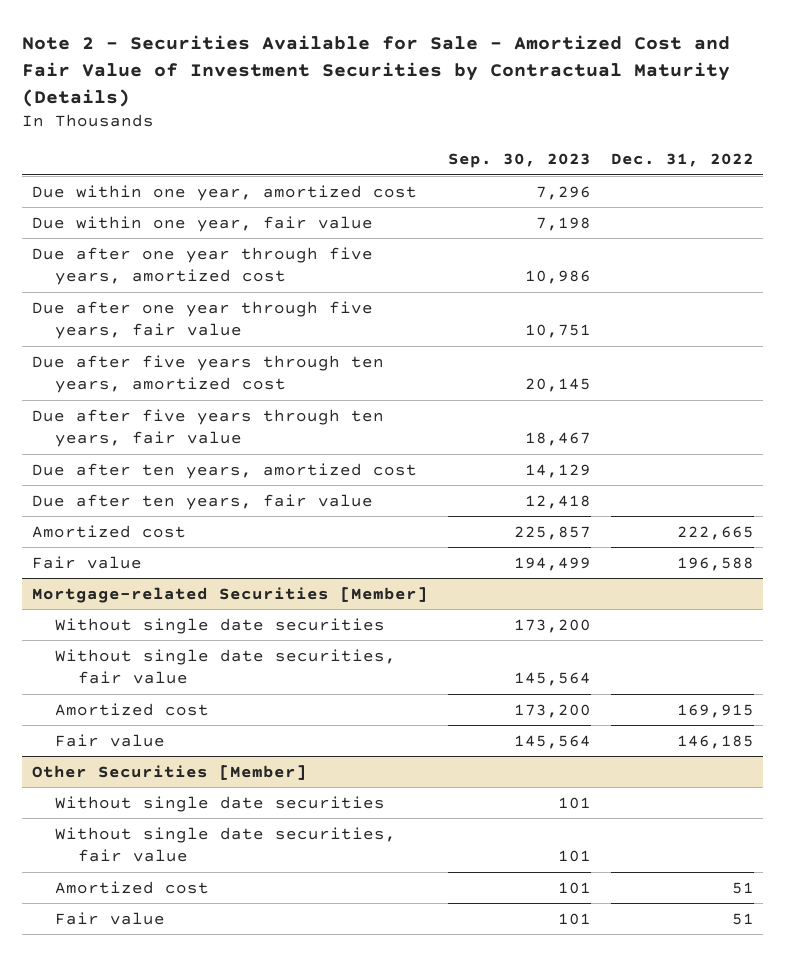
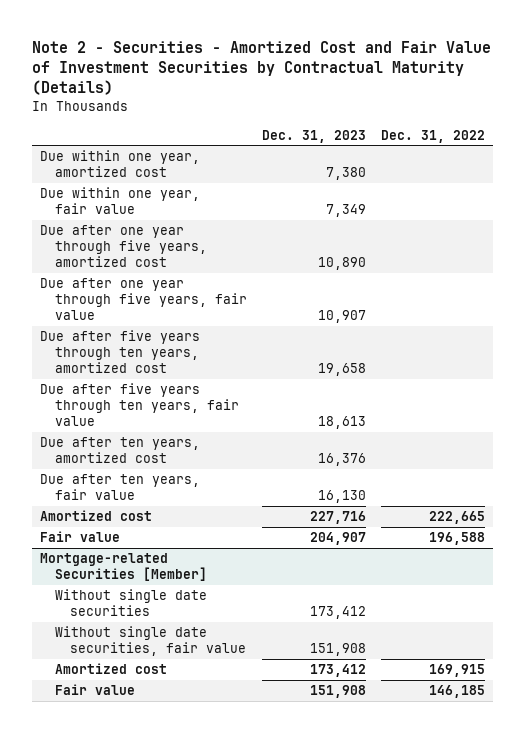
[21,34,730,107] Note 2 - Securities Available for Sale - Amortized Cost and Fair Value of Investment Securities by Contractual Maturity (Details) -> [32,40,492,96] Note 2 - Securities - Amortized Cost and Fair Value of Investment Securities by Contractual Maturity (Details)
[447,153,591,169] Sep. 30, 2023 -> none
none -> [261,129,366,143] Dec. 31, 2023
[31,764,307,780] Other Securities [Member] -> none
[54,795,385,812] Without single date securities -> none
[54,826,396,863] Without single date securities, fair value -> none
[54,880,209,894] Amortized cost -> none
[54,911,165,925] Fair value -> none

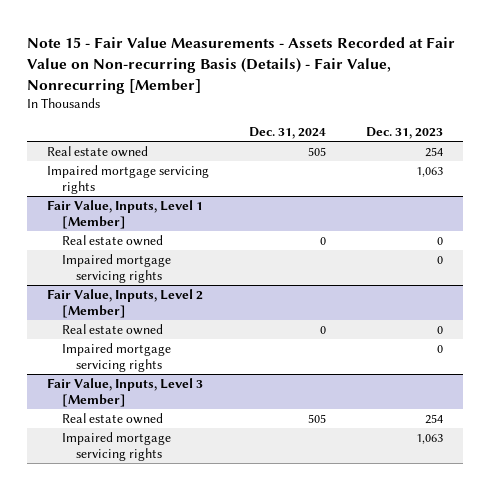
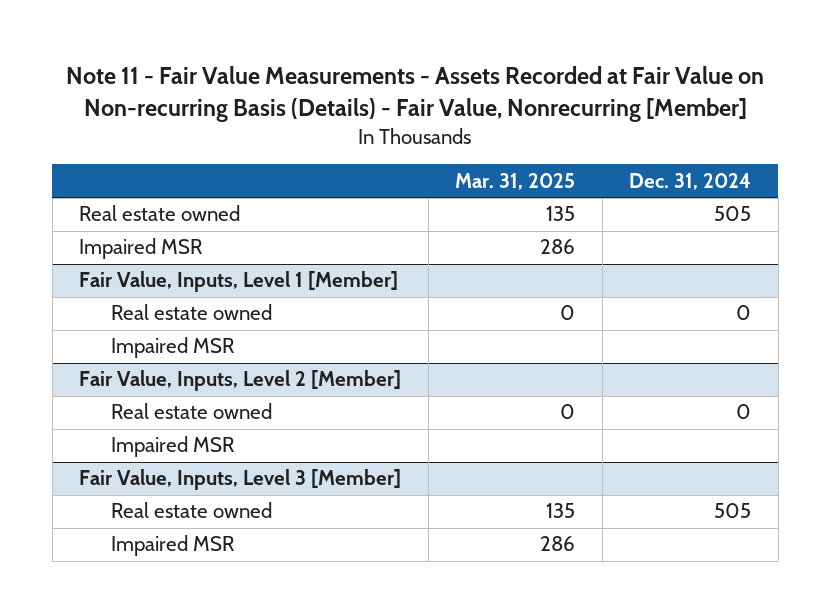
[26,36,455,95] Note 15 - Fair Value Measurements - Assets Recorded at Fair Value on Non-recurring Basis (Details) - Fair Value, Nonrecurring [Member] -> [66,66,765,123] Note 11 - Fair Value Measurements - Assets Recorded at Fair Value on Non-recurring Basis (Details) - Fair Value, Nonrecurring [Member]
[366,126,444,139] Dec. 31, 2023 -> none
none -> [455,172,576,190] Mar. 31, 2025
[46,165,209,195] Impaired mortgage servicing rights -> [79,238,203,260] Impaired MSR
[61,254,171,284] Impaired mortgage servicing rights -> [111,337,235,359] Impaired MSR
[61,343,171,373] Impaired mortgage servicing rights -> [111,436,235,458] Impaired MSR
[61,432,171,462] Impaired mortgage servicing rights -> [111,535,235,557] Impaired MSR

